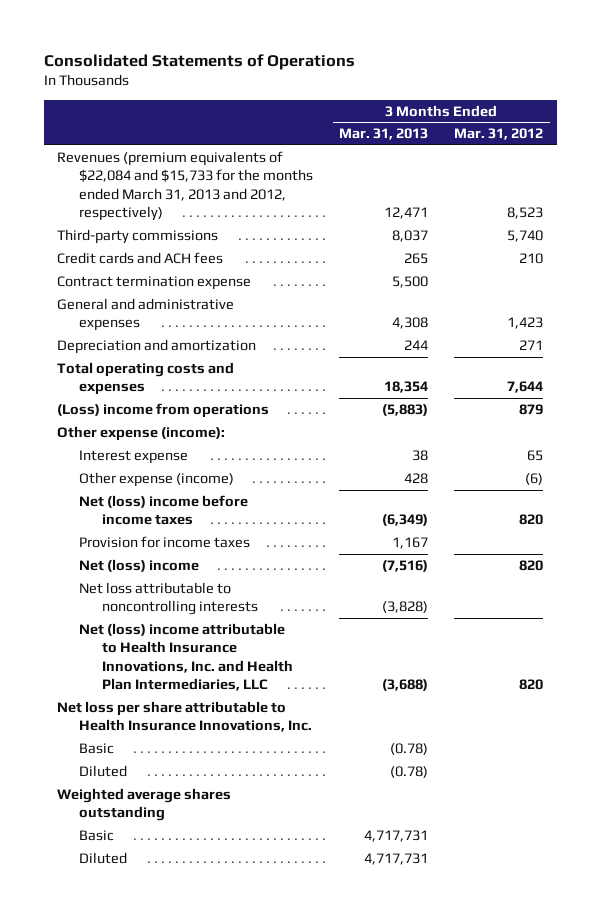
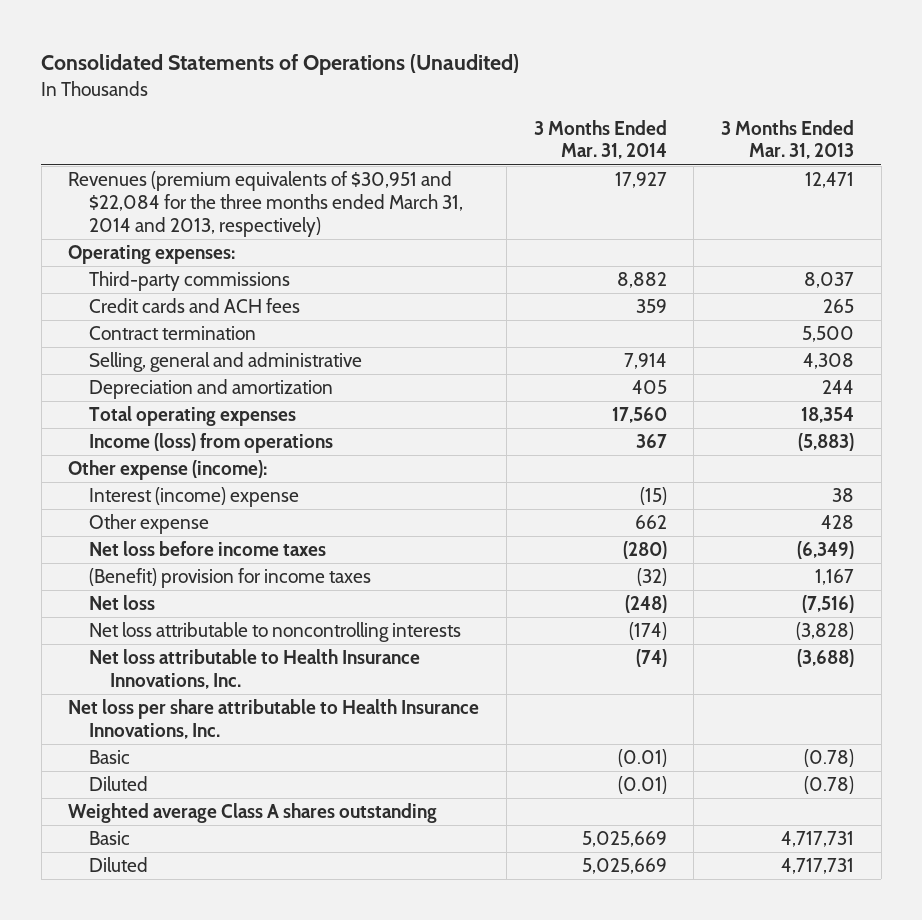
[43,53,355,70] Consolidated Statements of Operations -> [41,54,520,76] Consolidated Statements of Operations (Unaudited)
[454,128,544,141] Mar. 31, 2012 -> none
none -> [533,119,667,160] 3 Months Ended Mar. 31, 2014
[56,150,314,221] Revenues (premium equivalents of $22,084 and $15,733 for the months ended March 31, 2013 and 2012, respectively) -> [68,171,464,237] Revenues (premium equivalents of $30,951 and $22,084 for the three months ended March 31, 2014 and 2013, respectively)
none -> [68,245,236,265] Operating expenses:
[56,275,251,290] Contract termination expense -> [89,326,257,341] Contract termination
[56,297,234,332] General and administrative expenses -> [89,352,363,373] Selling, general and administrative
[56,361,234,396] Total operating costs and expenses -> [89,406,297,427] Total operating expenses
[56,402,269,418] (Loss) income from operations -> [89,433,334,454] Income (loss) from operations
[79,449,189,464] Interest expense -> [89,487,300,508] Interest (income) expense
[79,471,235,487] Other expense (income) -> [89,514,210,535] Other expense
[79,494,249,526] Net (loss) income before income taxes -> [89,541,327,557] Net loss before income taxes
[79,535,251,548] Provision for income taxes -> [89,568,372,589] (Benefit) provision for income taxes
[79,558,200,572] Net (loss) income -> [89,595,156,611] Net loss
[79,622,294,691] Net (loss) income attributable to Health Insurance Innovations, Inc. and Health Plan Intermediaries, LLC -> [89,649,421,690] Net loss attributable to Health Insurance Innovations, Inc.
[56,787,231,822] Weighted average shares outstanding -> [68,803,438,824] Weighted average Class A shares outstanding

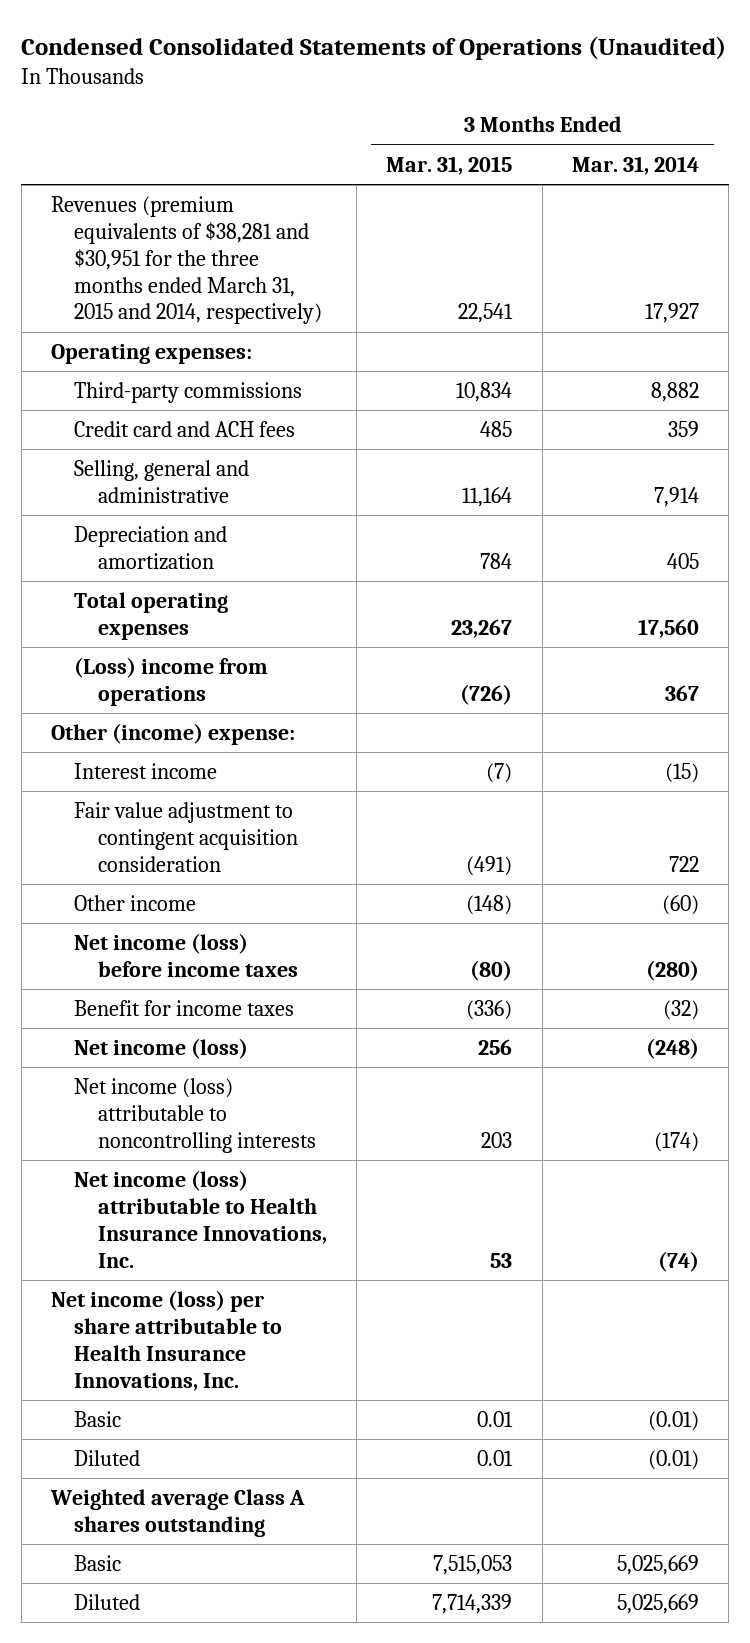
[41,54,520,76] Consolidated Statements of Operations (Unaudited) -> [21,35,727,60] Condensed Consolidated Statements of Operations (Unaudited)
[721,119,855,160] 3 Months Ended Mar. 31, 2013 -> none
none -> [386,155,513,175] Mar. 31, 2015
[68,171,464,237] Revenues (premium equivalents of $30,951 and $22,084 for the three months ended March 31, 2014 and 2013, respectively) -> [51,195,323,325] Revenues (premium equivalents of $38,281 and $30,951 for the three months ended March 31, 2015 and 2014, respectively)
[89,326,257,341] Contract termination -> none
[89,298,301,314] Credit cards and ACH fees -> [74,420,296,437] Credit card and ACH fees
[89,433,334,454] Income (loss) from operations -> [74,656,269,706] (Loss) income from operations
[68,460,268,481] Other expense (income): -> [51,722,296,745] Other (income) expense:
[89,487,300,508] Interest (income) expense -> [74,762,218,779] Interest income
none -> [74,801,298,872] Fair value adjustment to contingent acquisition consideration
[89,514,210,535] Other expense -> [74,894,197,911] Other income
[634,515,667,530] 662 -> [661,894,699,915] (60)
[89,541,327,557] Net loss before income taxes -> [74,932,298,977] Net income (loss) before income taxes
[89,568,372,589] (Benefit) provision for income taxes -> [74,999,295,1016] Benefit for income taxes
[89,595,156,611] Net loss -> [74,1037,249,1059] Net income (loss)
[89,622,462,643] Net loss attributable to noncontrolling interests -> [74,1077,316,1153] Net income (loss) attributable to noncontrolling interests
[89,649,421,690] Net loss attributable to Health Insurance Innovations, Inc. -> [74,1169,327,1268] Net income (loss) attributable to Health Insurance Innovations, Inc.
[68,699,480,740] Net loss per share attributable to Health Insurance Innovations, Inc. -> [51,1289,283,1391] Net income (loss) per share attributable to Health Insurance Innovations, Inc.

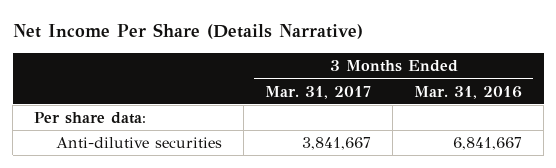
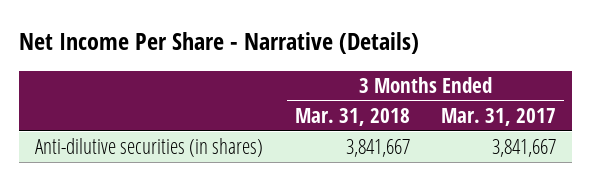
[12,23,363,40] Net Income Per Share (Details Narrative) -> [18,32,419,55] Net Income Per Share - Narrative (Details)
[414,85,523,99] Mar. 31, 2016 -> none
none -> [294,107,410,126] Mar. 31, 2018
[34,112,147,125] Per share data: -> none
[56,137,223,149] Anti-dilutive securities -> [34,138,263,158] Anti-dilutive securities (in shares)

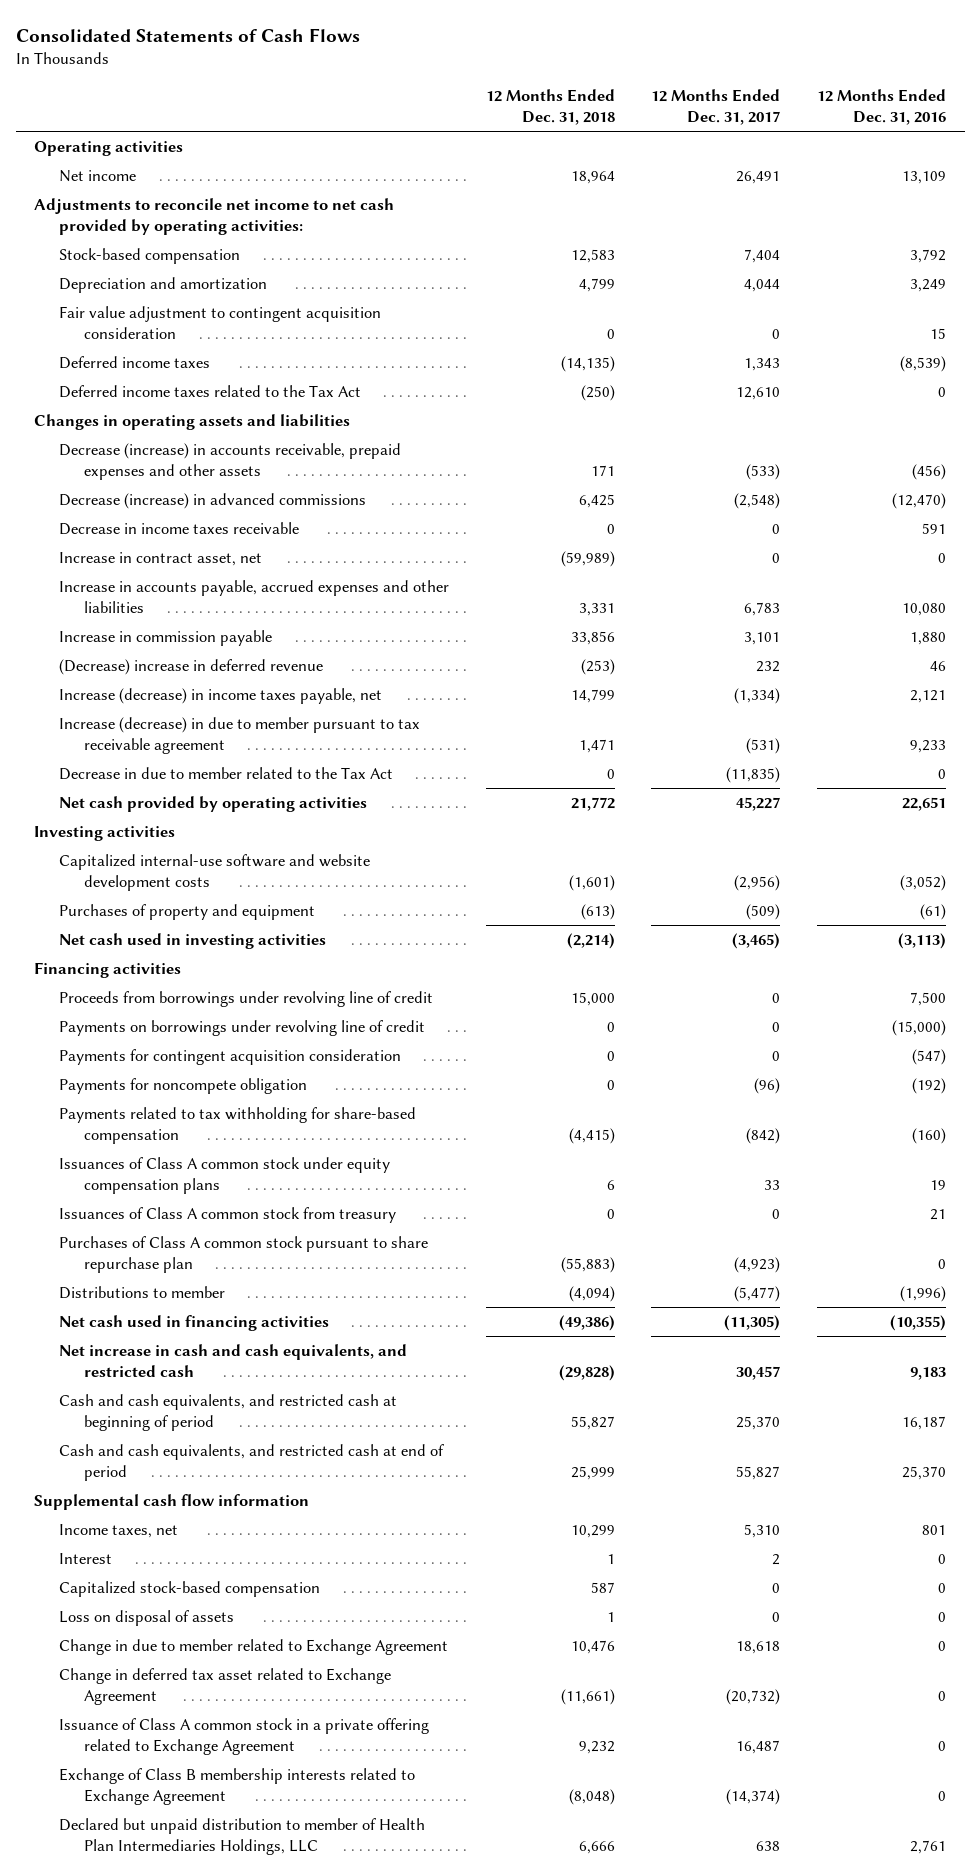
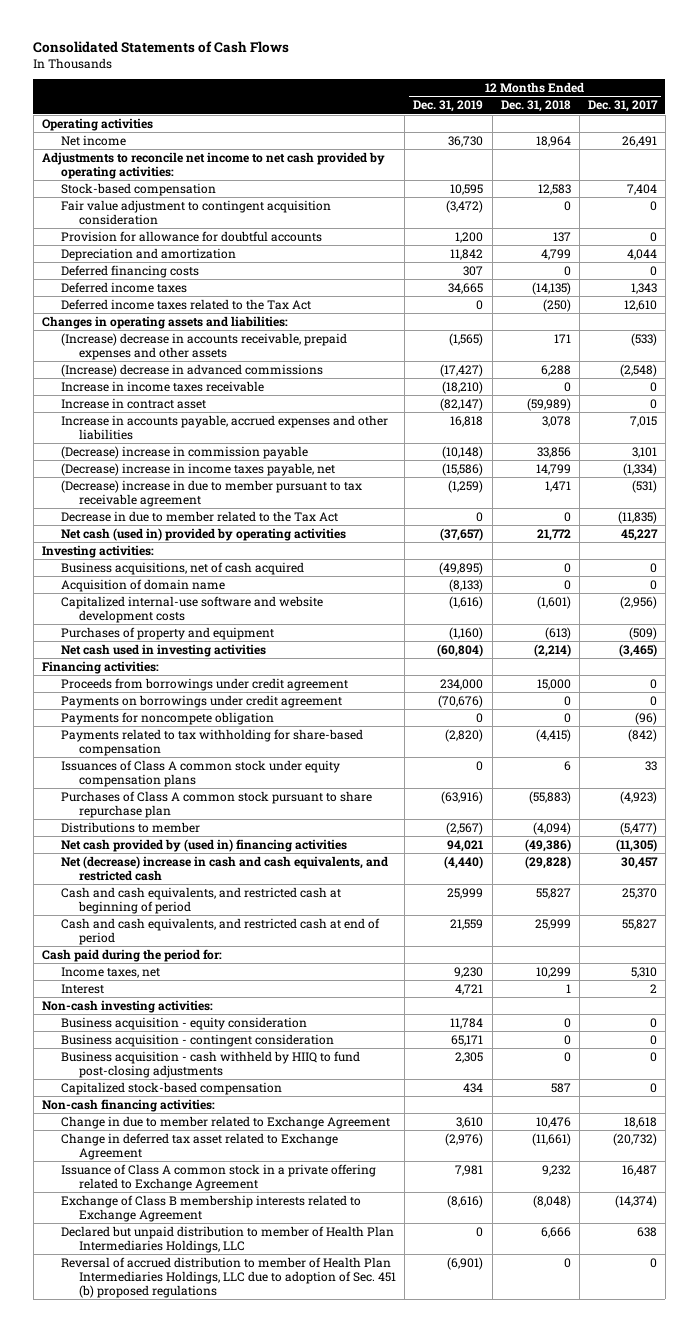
[817,88,947,126] 12 Months Ended Dec. 31, 2016 -> none
none -> [413,100,484,113] Dec. 31, 2019
none -> [60,230,322,242] Provision for allowance for doubtful accounts
[58,276,267,293] Depreciation and amortization -> [60,247,236,261] Depreciation and amortization
none -> [60,264,199,278] Deferred financing costs
[58,658,323,675] (Decrease) increase in deferred revenue -> none
[34,413,351,430] Changes in operating assets and liabilities -> [41,315,288,329] Changes in operating assets and liabilities:
[58,442,401,481] Decrease (increase) in accounts receivable, prepaid expenses and other assets -> [60,332,347,360] (Increase) decrease in accounts receivable, prepaid expenses and other assets
[58,492,366,509] Decrease (increase) in advanced commissions -> [60,363,323,377] (Increase) decrease in advanced commissions
[578,493,615,508] 6,425 -> [540,364,571,376] 6,288
[58,521,299,535] Decrease in income taxes receivable -> [60,380,264,392] Increase in income taxes receivable
[58,551,262,566] Increase in contract asset, net -> [60,397,206,409] Increase in contract asset
[578,603,615,617] 3,331 -> [541,415,571,427] 3,078
[744,602,781,617] 6,783 -> [629,415,657,427] 7,015
[58,629,272,646] Increase in commission payable -> [60,445,308,459] (Decrease) increase in commission payable
[58,687,382,704] Increase (decrease) in income taxes payable, net -> [60,462,335,476] (Decrease) increase in income taxes payable, net
[58,716,420,755] Increase (decrease) in due to member pursuant to tax receivable agreement -> [60,479,362,507] (Decrease) increase in due to member pursuant to tax receivable agreement
[58,795,367,812] Net cash provided by operating activities -> [60,527,346,541] Net cash (used in) provided by operating activities
[34,825,176,841] Investing activities -> [41,544,154,558] Investing activities:
none -> [60,561,304,575] Business acquisitions, net of cash acquired
none -> [60,578,225,592] Acquisition of domain name
[58,1048,401,1065] Payments for contingent acquisition consideration -> none
[34,961,182,978] Financing activities -> [41,660,159,674] Financing activities:
[58,990,433,1007] Proceeds from borrowings under revolving line of credit -> [60,677,348,691] Proceeds from borrowings under credit agreement
[58,1019,425,1036] Payments on borrowings under revolving line of credit -> [60,694,342,708] Payments on borrowings under credit agreement
[58,1206,396,1223] Issuances of Class A common stock from treasury -> none
[58,1314,329,1331] Net cash used in financing activities -> [60,838,347,852] Net cash provided by (used in) financing activities
[58,1343,407,1378] Net increase in cash and cash equivalents, and restricted cash -> [60,855,388,881] Net (decrease) increase in cash and cash equivalents, and restricted cash
[34,1493,310,1510] Supplemental cash flow information -> none
none -> [41,948,222,962] Cash paid during the period for:
none -> [41,999,213,1013] Non-cash investing activities:
none -> [60,1016,307,1030] Business acquisition - equity consideration
none -> [60,1033,334,1047] Business acquisition - contingent consideration
none -> [60,1050,360,1078] Business acquisition - cash withheld by HIIQ to fund post-closing adjustments
[58,1609,234,1626] Loss on disposal of assets -> none
none -> [41,1098,215,1112] Non-cash financing activities:
none -> [60,1256,397,1298] Reversal of accrued distribution to member of Health Plan Intermediaries Holdings, LLC due to adoption of Sec. 451 (b) proposed regulations

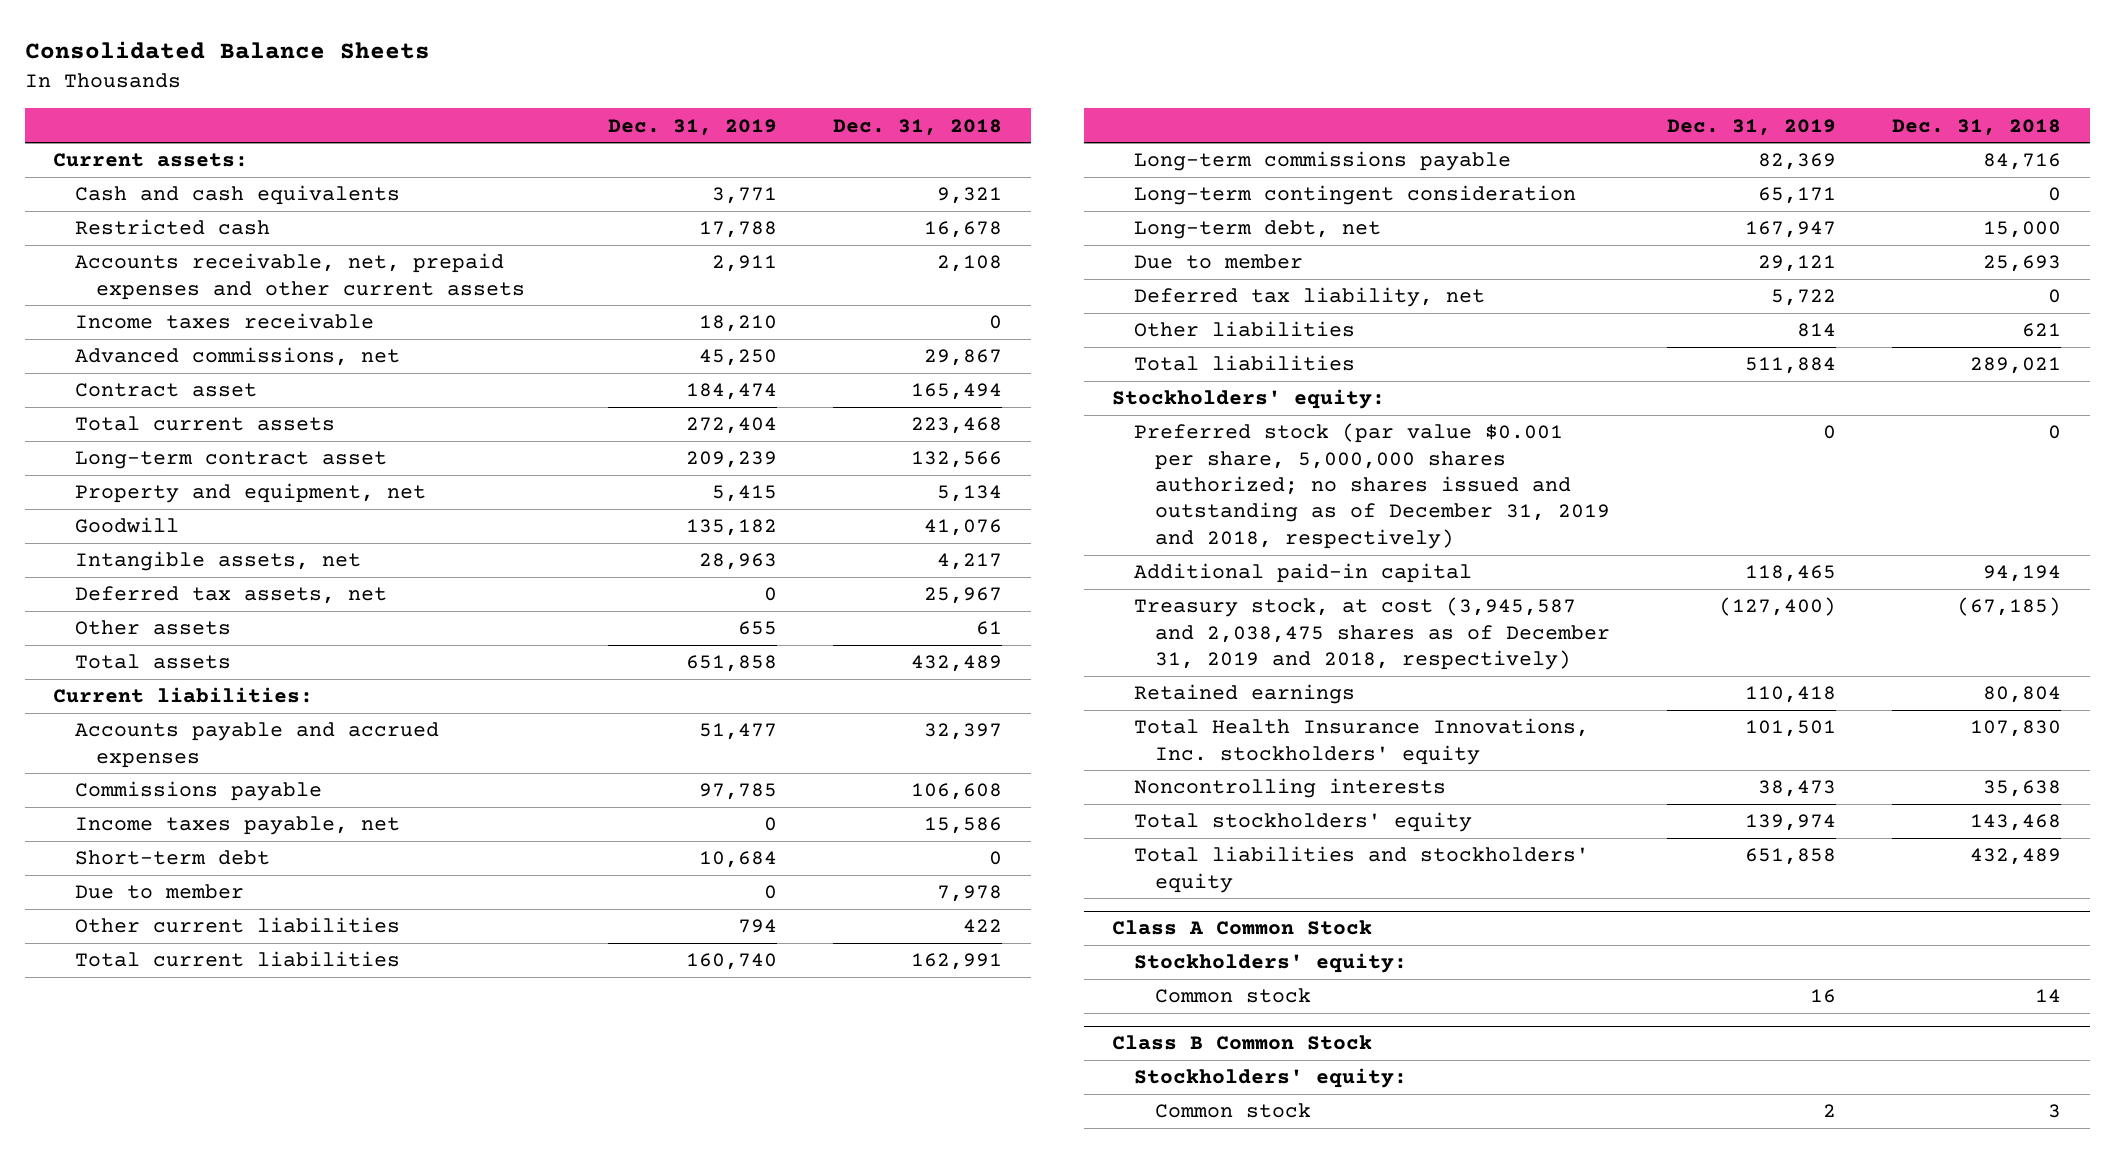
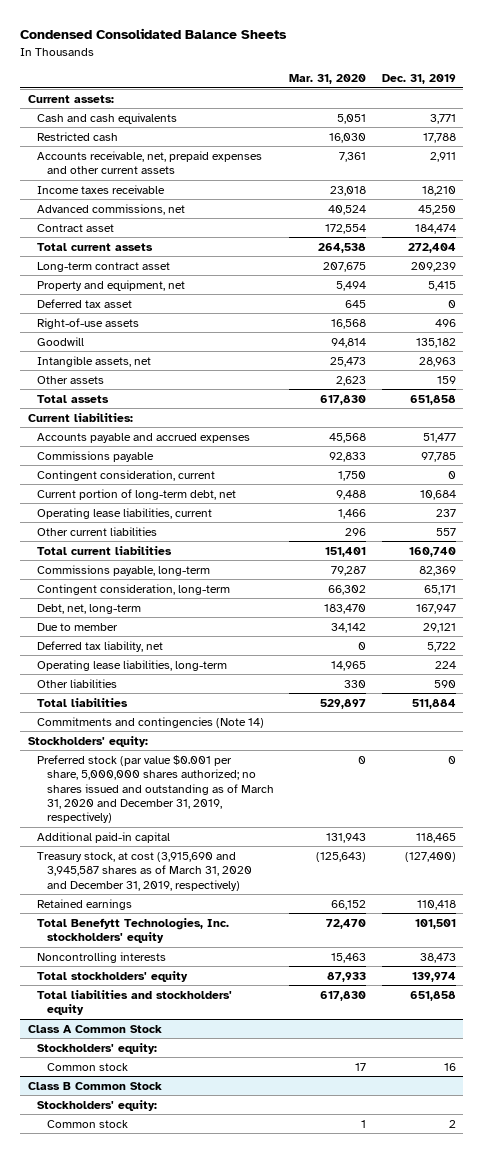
[25,41,431,60] Consolidated Balance Sheets -> [20,28,288,40] Condensed Consolidated Balance Sheets
[833,118,1003,136] Dec. 31, 2018 -> none
none -> [289,73,367,84] Mar. 31, 2020
none -> [37,298,133,308] Deferred tax asset
none -> [37,317,140,329] Right-of-use assets
[74,586,387,605] Deferred tax assets, net -> none
[737,621,777,636] 655 -> [436,375,456,384] 159
[74,816,400,836] Income taxes payable, net -> none
[74,884,244,900] Due to member -> none
none -> [37,469,216,481] Contingent consideration, current
[74,850,270,866] Short-term debt -> [37,488,237,500] Current portion of long-term debt, net
none -> [37,507,213,519] Operating lease liabilities, current
[737,919,777,934] 794 -> [435,527,456,536] 557
[1133,151,1511,172] Long-term commissions payable -> [37,564,211,576] Commissions payable, long-term
[1133,185,1576,206] Long-term contingent consideration -> [37,583,231,595] Contingent consideration, long-term
[1133,220,1381,240] Long-term debt, net -> [37,603,142,614] Debt, net, long-term
none -> [37,659,228,671] Operating lease liabilities, long-term
[1796,323,1836,338] 814 -> [433,679,456,688] 590
none -> [37,716,265,728] Commitments and contingencies (Note 14)
[1133,423,1611,549] Preferred stock (par value $0.001 per share, 5,000,000 shares authorized; no shares issued and outstanding as of December 31, 2019 and 2018, respectively) -> [37,754,274,824] Preferred stock (par value $0.001 per share, 5,000,000 shares authorized; no shares issued and outstanding as of March 31, 2020 and December 31, 2019, respectively)
[1133,597,1611,671] Treasury stock, at cost (3,945,587 and 2,038,475 shares as of December 31, 2019 and 2018, respectively) -> [37,851,252,891] Treasury stock, at cost (3,915,690 and 3,945,587 shares as of March 31, 2020 and December 31, 2019, respectively)
[1133,718,1589,765] Total Health Insurance Innovations, Inc. stockholders' equity -> [37,917,230,944] Total Benefytt Technologies, Inc. stockholders' equity

